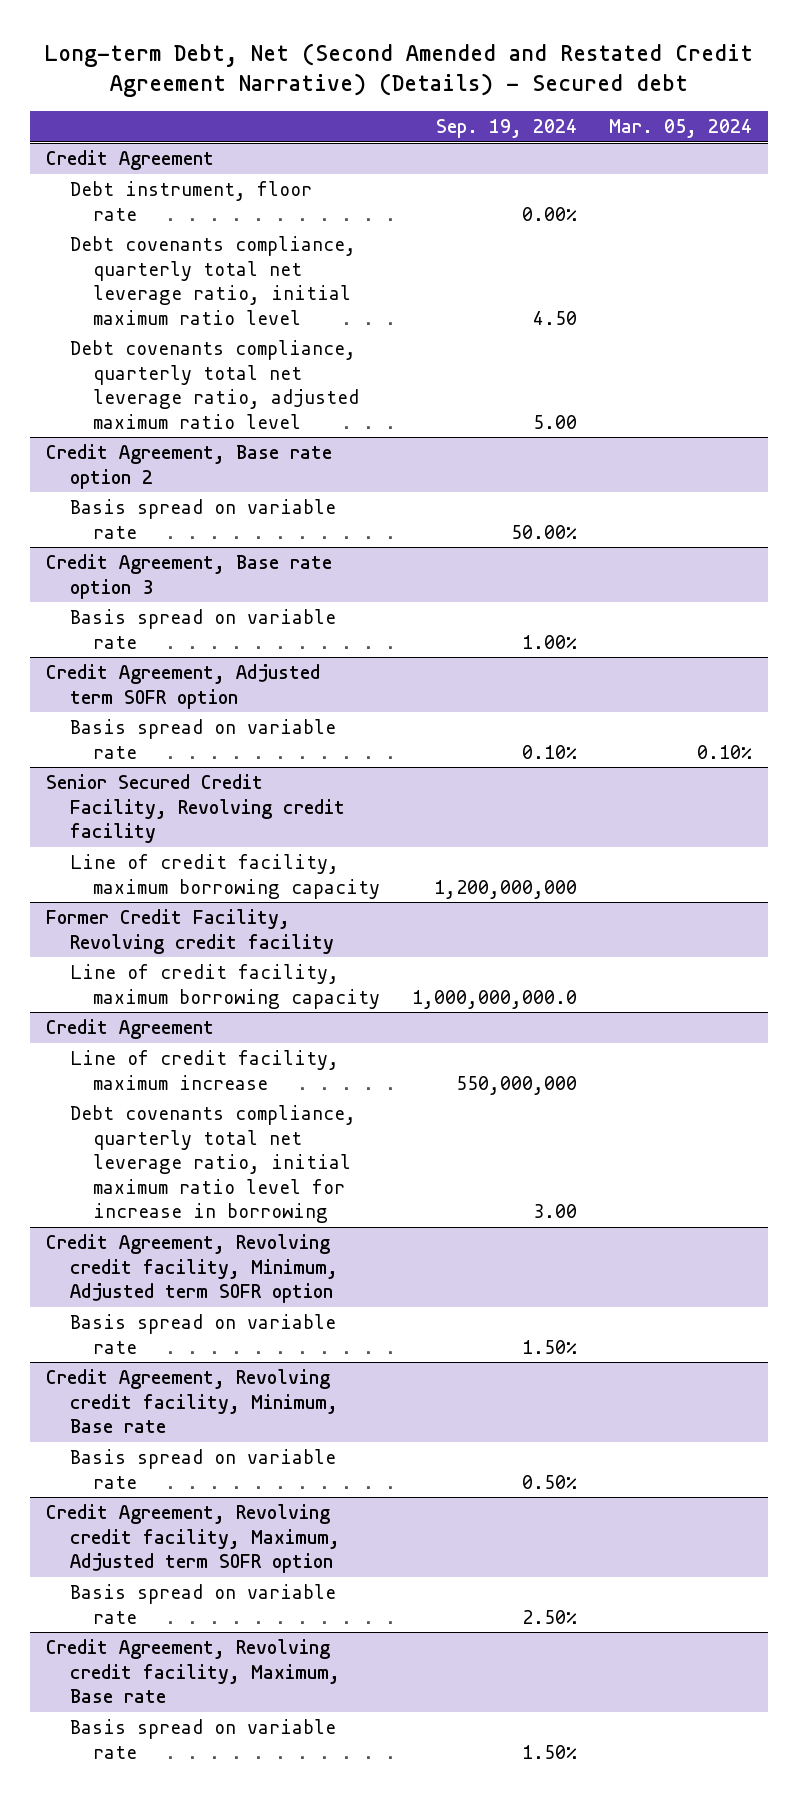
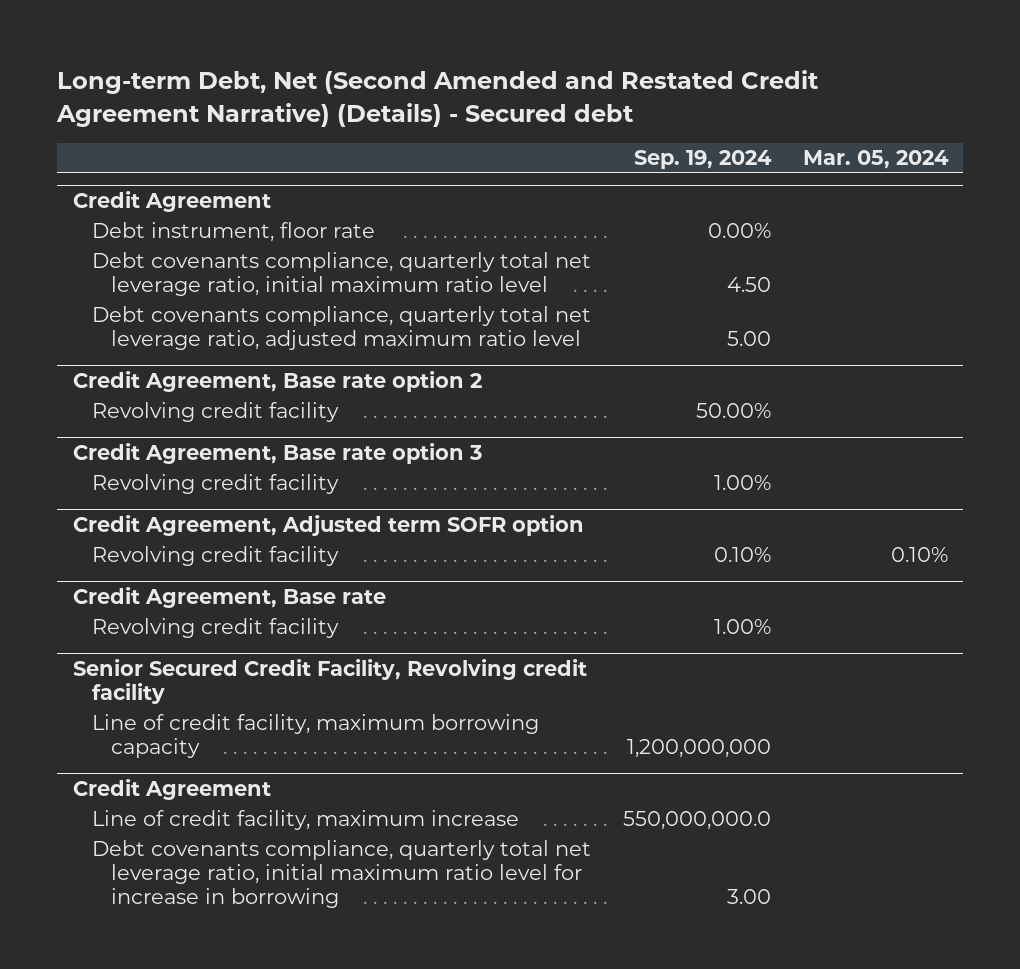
[69,499,336,539] Basis spread on variable rate -> [92,402,340,423] Revolving credit facility
[69,609,336,649] Basis spread on variable rate -> [92,474,340,495] Revolving credit facility
[69,719,336,759] Basis spread on variable rate -> [92,546,340,567] Revolving credit facility
none -> [72,587,386,609] Credit Agreement, Base rate
none -> [92,618,340,639] Revolving credit facility
[46,909,334,954] Former Credit Facility, Revolving credit facility -> none
[69,964,381,1009] Line of credit facility, maximum borrowing capacity -> none
[456,1075,578,1095] 550,000,000 -> [622,811,771,831] 550,000,000.0
[46,1234,338,1304] Credit Agreement, Revolving credit facility, Minimum, Adjusted term SOFR option -> none
[69,1314,336,1354] Basis spread on variable rate -> none
[46,1369,338,1434] Credit Agreement, Revolving credit facility, Minimum, Base rate -> none
[69,1449,336,1489] Basis spread on variable rate -> none
[46,1504,340,1574] Credit Agreement, Revolving credit facility, Maximum, Adjusted term SOFR option -> none
[69,1584,336,1624] Basis spread on variable rate -> none
[46,1639,340,1704] Credit Agreement, Revolving credit facility, Maximum, Base rate -> none
[69,1719,336,1759] Basis spread on variable rate -> none

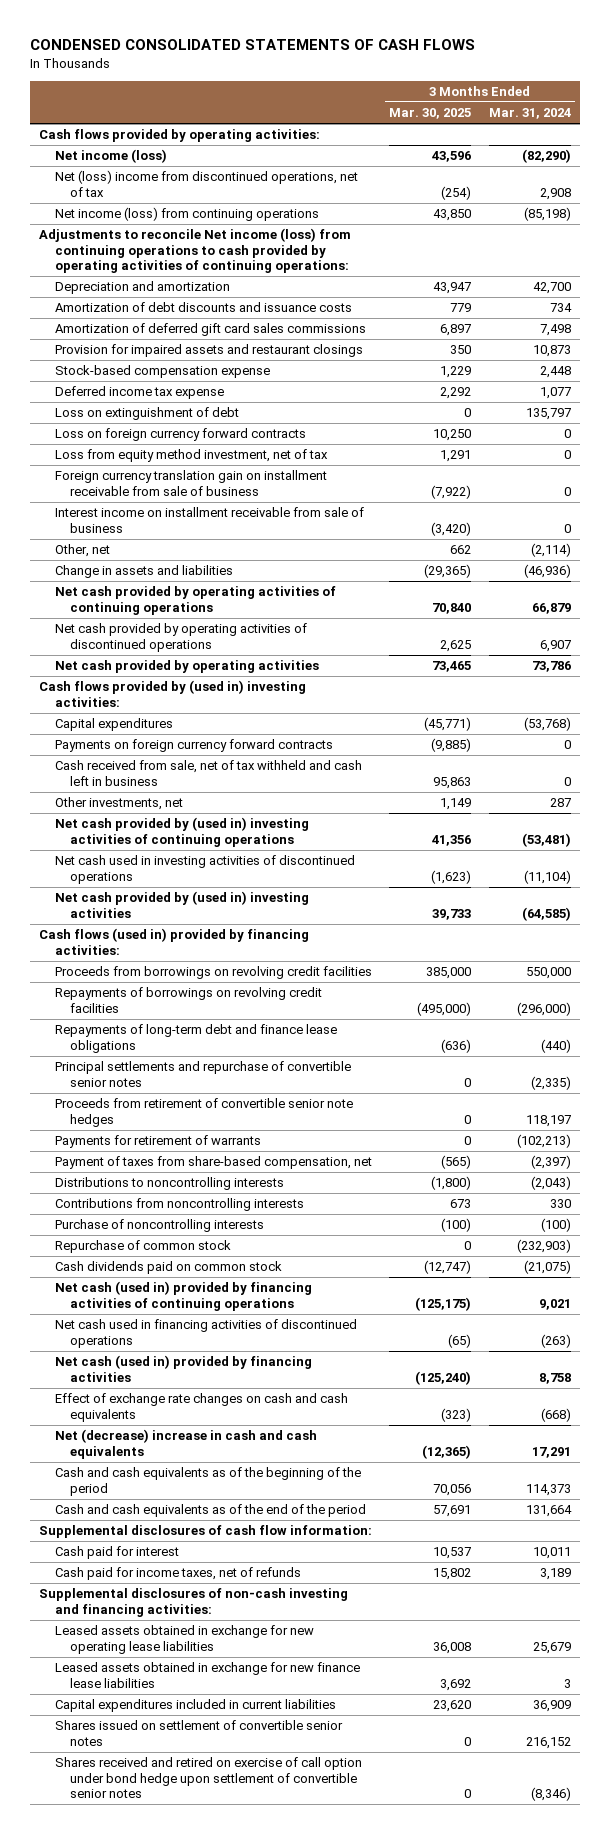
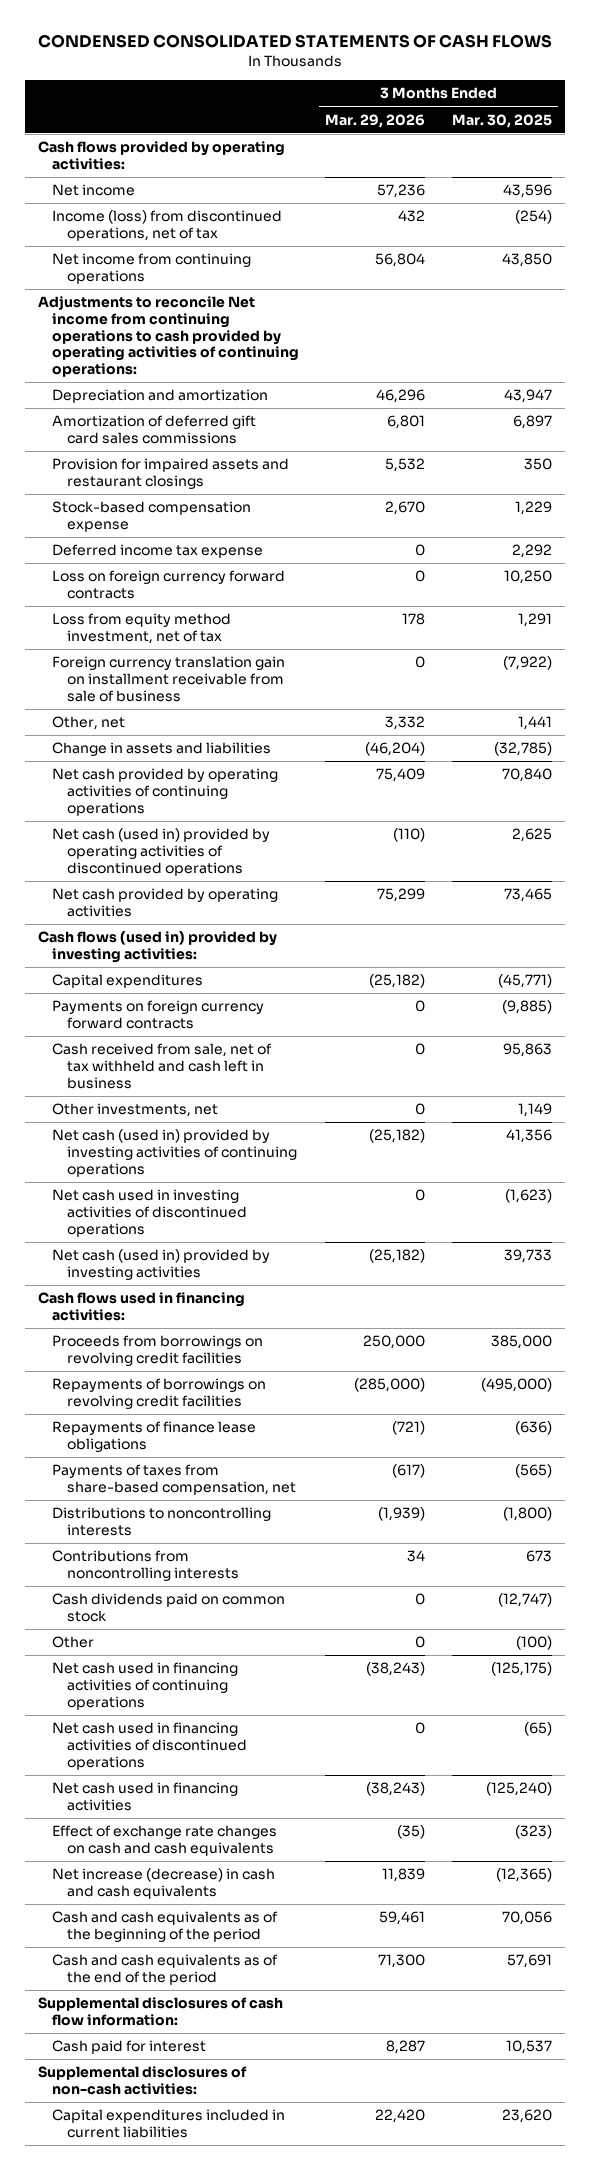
[488,108,571,120] Mar. 31, 2024 -> none
none -> [325,113,426,128] Mar. 29, 2026
[54,149,167,164] Net income (loss) -> [52,184,136,197] Net income
[54,170,358,197] Net (loss) income from discontinued operations, net of tax -> [52,210,283,241] Income (loss) from discontinued operations, net of tax
[54,207,319,222] Net income (loss) from continuing operations -> [52,253,252,284] Net income from continuing operations
[38,228,351,274] Adjustments to reconcile Net income (loss) from continuing operations to cash provided by operating activities of continuing operations: -> [38,296,300,377] Adjustments to reconcile Net income from continuing operations to cash provided by operating activities of continuing operations:
[54,302,352,313] Amortization of debt discounts and issuance costs -> none
[54,407,239,421] Loss on extinguishment of debt -> none
[54,507,364,533] Interest income on installment receivable from sale of business -> none
[450,545,472,555] 662 -> [517,716,552,731] 1,441
[424,564,472,579] (29,365) -> [493,742,552,757] (32,785)
[54,623,307,652] Net cash provided by operating activities of discontinued operations -> [52,828,271,876] Net cash (used in) provided by operating activities of discontinued operations
[38,680,306,707] Cash flows provided by (used in) investing activities: -> [38,931,278,963] Cash flows (used in) provided by investing activities:
[54,817,309,847] Net cash provided by (used in) investing activities of continuing operations -> [52,1129,297,1177] Net cash (used in) provided by investing activities of continuing operations
[54,891,309,918] Net cash provided by (used in) investing activities -> [52,1249,271,1280] Net cash (used in) provided by investing activities
[38,928,309,955] Cash flows (used in) provided by financing activities: -> [38,1292,246,1321] Cash flows used in financing activities:
[54,1061,351,1087] Principal settlements and repurchase of convertible senior notes -> none
[54,1098,353,1127] Proceeds from retirement of convertible senior note hedges -> none
[54,1135,261,1149] Payments for retirement of warrants -> none
[54,1024,337,1053] Repayments of long-term debt and finance lease obligations -> [52,1421,257,1452] Repayments of finance lease obligations
[54,1156,372,1170] Payment of taxes from share-based compensation, net -> [52,1464,296,1495] Payments of taxes from share-based compensation, net
[54,1219,264,1233] Purchase of noncontrolling interests -> none
[54,1240,231,1254] Repurchase of common stock -> none
none -> [52,1636,95,1649] Other
[54,1281,312,1311] Net cash (used in) provided by financing activities of continuing operations -> [52,1662,239,1710] Net cash used in financing activities of continuing operations
[54,1355,312,1382] Net cash (used in) provided by financing activities -> [52,1782,239,1811] Net cash used in financing activities
[54,1429,317,1459] Net (decrease) increase in cash and cash equivalents -> [52,1868,276,1899] Net increase (decrease) in cash and cash equivalents
[54,1567,301,1581] Cash paid for income taxes, net of refunds -> none
[54,1625,314,1654] Leased assets obtained in exchange for new operating lease liabilities -> none
[54,1662,360,1688] Leased assets obtained in exchange for new finance lease liabilities -> none
[38,1588,348,1617] Supplemental disclosures of non-cash investing and financing activities: -> [38,2066,248,2095] Supplemental disclosures of non-cash activities:
[54,1720,343,1746] Shares issued on settlement of convertible senior notes -> none
[54,1757,362,1799] Shares received and retired on exercise of call option under bond hedge upon settlement of convertible senior notes -> none

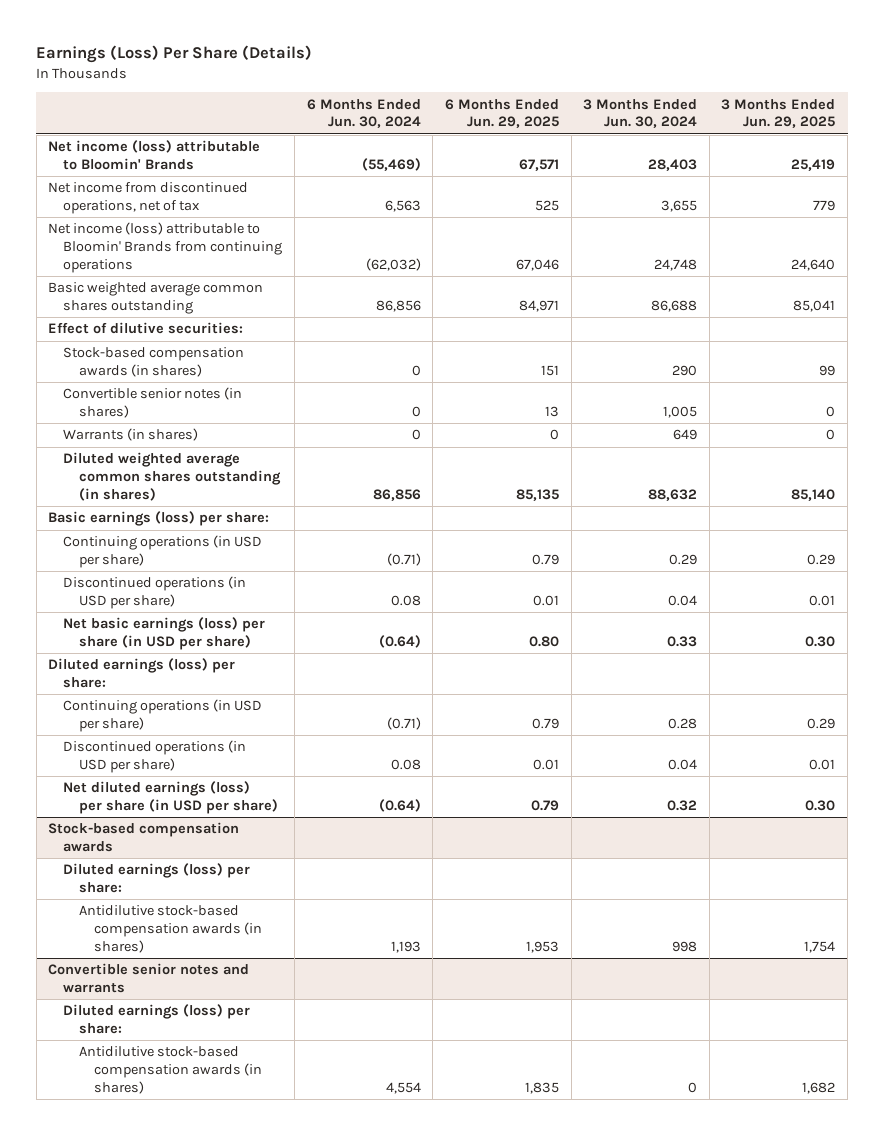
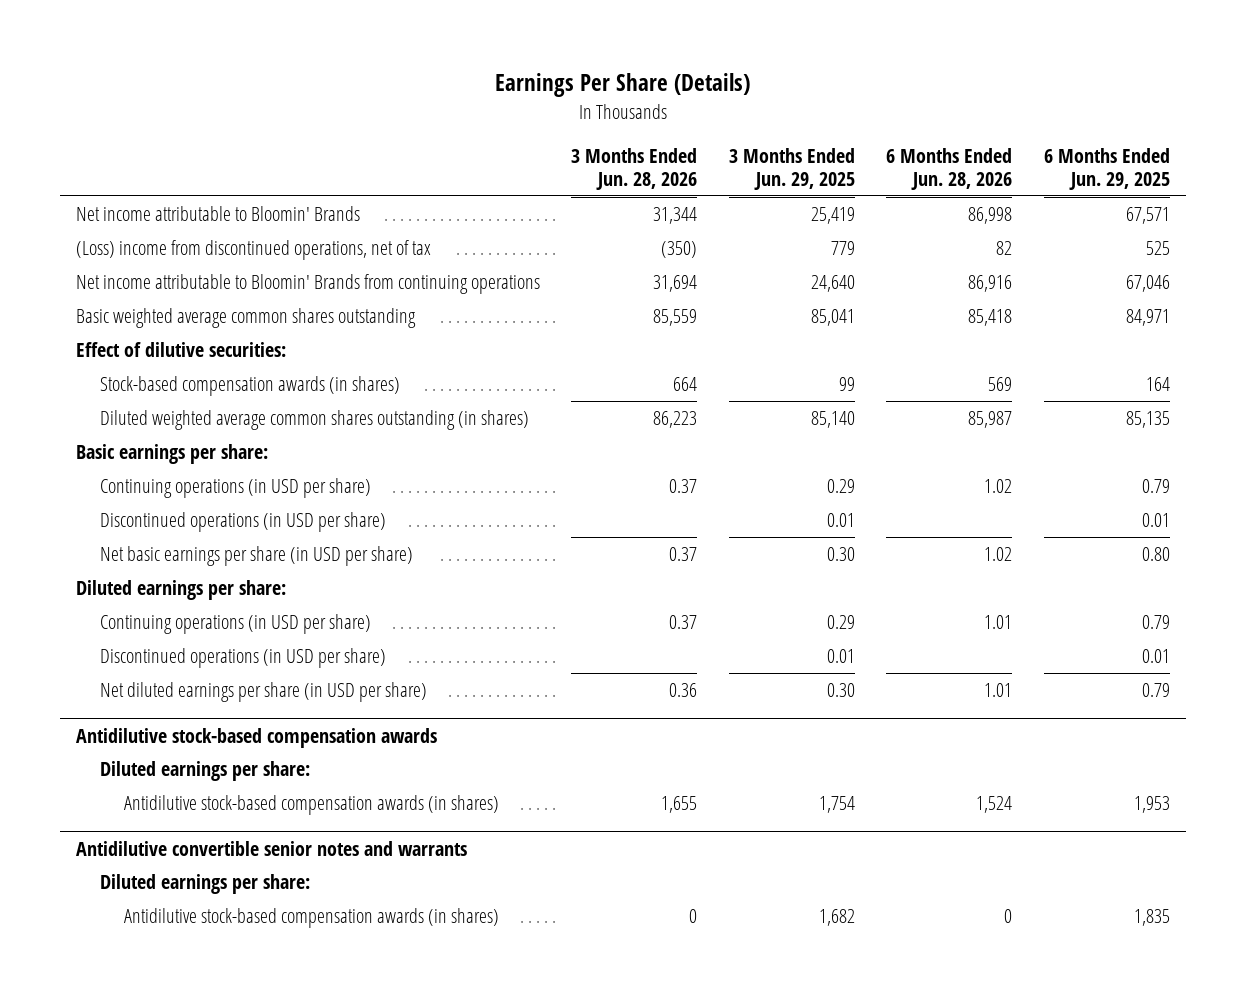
[36,45,313,64] Earnings (Loss) Per Share (Details) -> [494,73,750,98] Earnings Per Share (Details)
[306,98,421,129] 6 Months Ended Jun. 30, 2024 -> none
[583,98,698,129] 3 Months Ended Jun. 30, 2024 -> none
none -> [571,147,698,191] 3 Months Ended Jun. 28, 2026
none -> [886,147,1013,191] 6 Months Ended Jun. 28, 2026
[48,140,261,171] Net income (loss) attributable to Bloomin' Brands -> [75,205,360,221] Net income attributable to Bloomin' Brands
[48,182,249,215] Net income from discontinued operations, net of tax -> [75,239,431,260] (Loss) income from discontinued operations, net of tax
[48,222,283,273] Net income (loss) attributable to Bloomin' Brands from continuing operations -> [75,273,540,294] Net income attributable to Bloomin' Brands from continuing operations
[63,387,243,419] Convertible senior notes (in shares) -> none
[63,428,199,442] Warrants (in shares) -> none
[540,365,559,377] 151 -> [1145,376,1170,391] 164
[48,511,270,527] Basic earnings (loss) per share: -> [75,443,268,464] Basic earnings per share:
[63,617,266,651] Net basic earnings (loss) per share (in USD per share) -> [99,545,413,566] Net basic earnings per share (in USD per share)
[48,658,236,689] Diluted earnings (loss) per share: -> [75,579,286,600] Diluted earnings per share:
[63,781,278,815] Net diluted earnings (loss) per share (in USD per share) -> [99,681,427,702] Net diluted earnings per share (in USD per share)
[48,822,240,853] Stock-based compensation awards -> [75,727,437,748] Antidilutive stock-based compensation awards
[63,863,251,894] Diluted earnings (loss) per share: -> [99,760,310,781] Diluted earnings per share:
[48,963,250,994] Convertible senior notes and warrants -> [75,840,467,856] Antidilutive convertible senior notes and warrants
[63,1004,251,1035] Diluted earnings (loss) per share: -> [99,873,310,894] Diluted earnings per share:

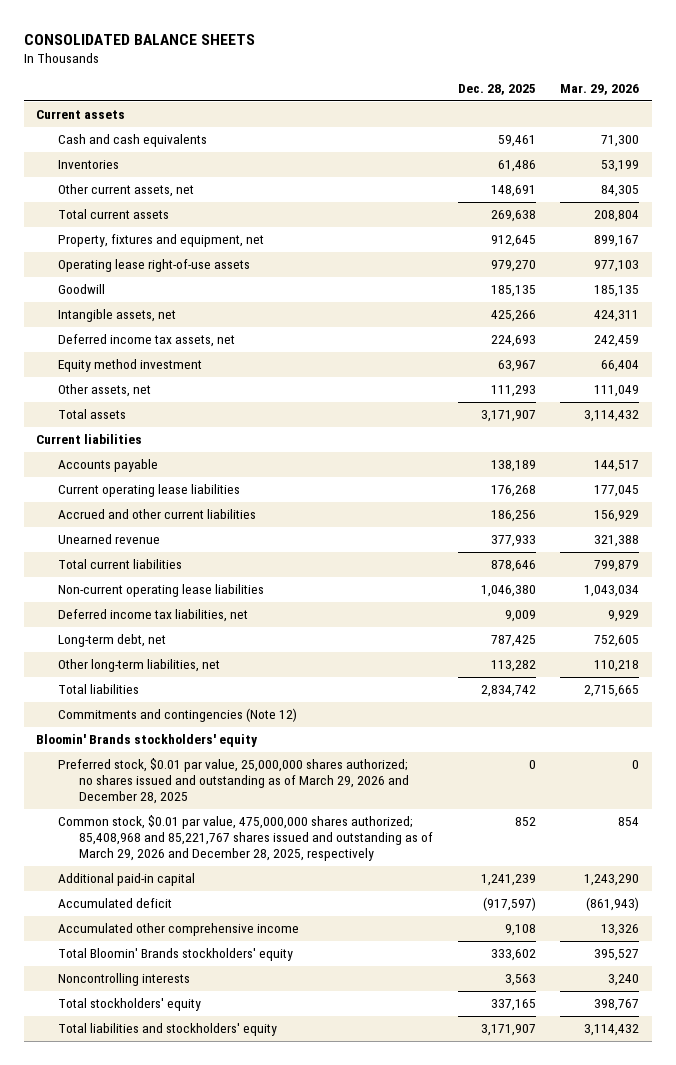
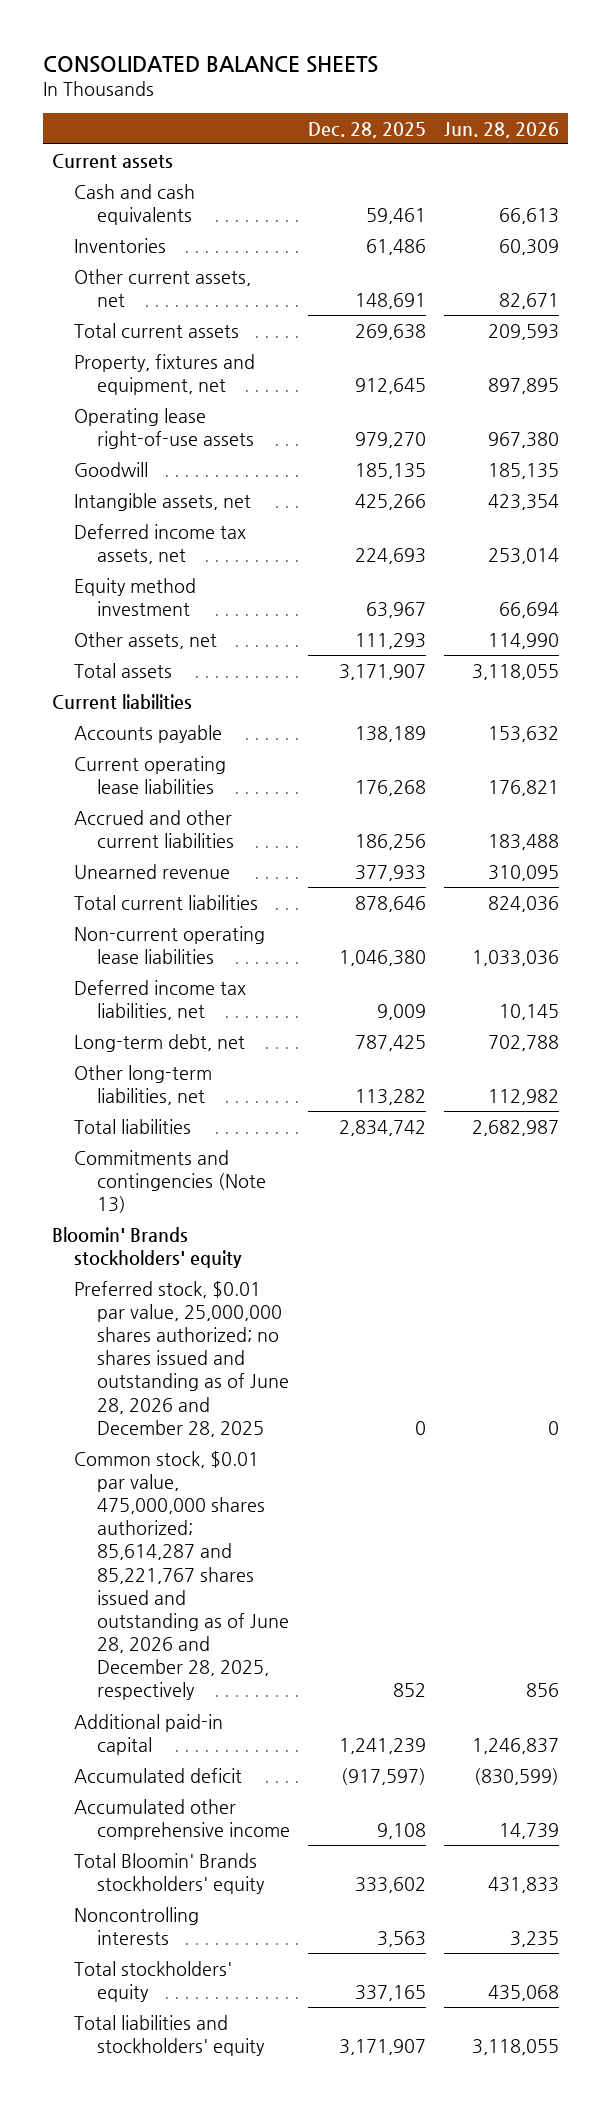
[560,84,640,96] Mar. 29, 2026 -> none
none -> [443,121,559,138] Jun. 28, 2026
[57,708,297,723] Commitments and contingencies (Note 12) -> [74,1149,266,1214] Commitments and contingencies (Note 13)
[57,758,409,805] Preferred stock, $0.01 par value, 25,000,000 shares authorized; no shares issued and outstanding as of March 29, 2026 and December 28, 2025 -> [74,1280,289,1437] Preferred stock, $0.01 par value, 25,000,000 shares authorized; no shares issued and outstanding as of June 28, 2026 and December 28, 2025
[57,815,433,862] Common stock, $0.01 par value, 475,000,000 shares authorized; 85,408,968 and 85,221,767 shares issued and outstanding as of March 29, 2026 and December 28, 2025, respectively -> [74,1450,289,1701] Common stock, $0.01 par value, 475,000,000 shares authorized; 85,614,287 and 85,221,767 shares issued and outstanding as of June 28, 2026 and December 28, 2025, respectively

